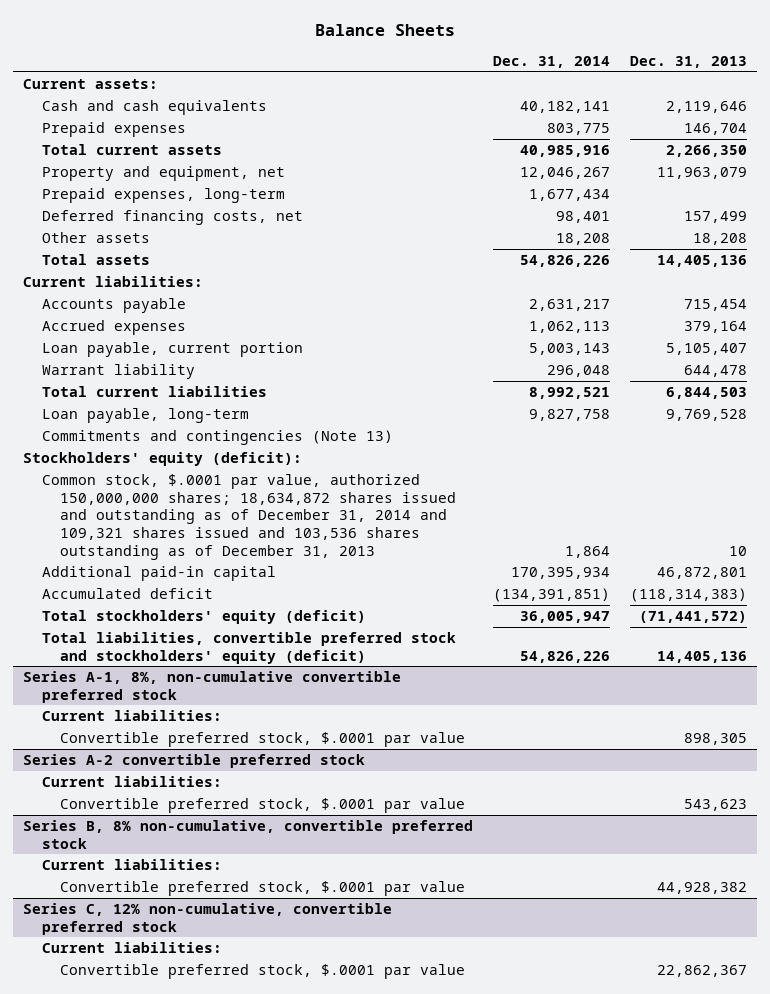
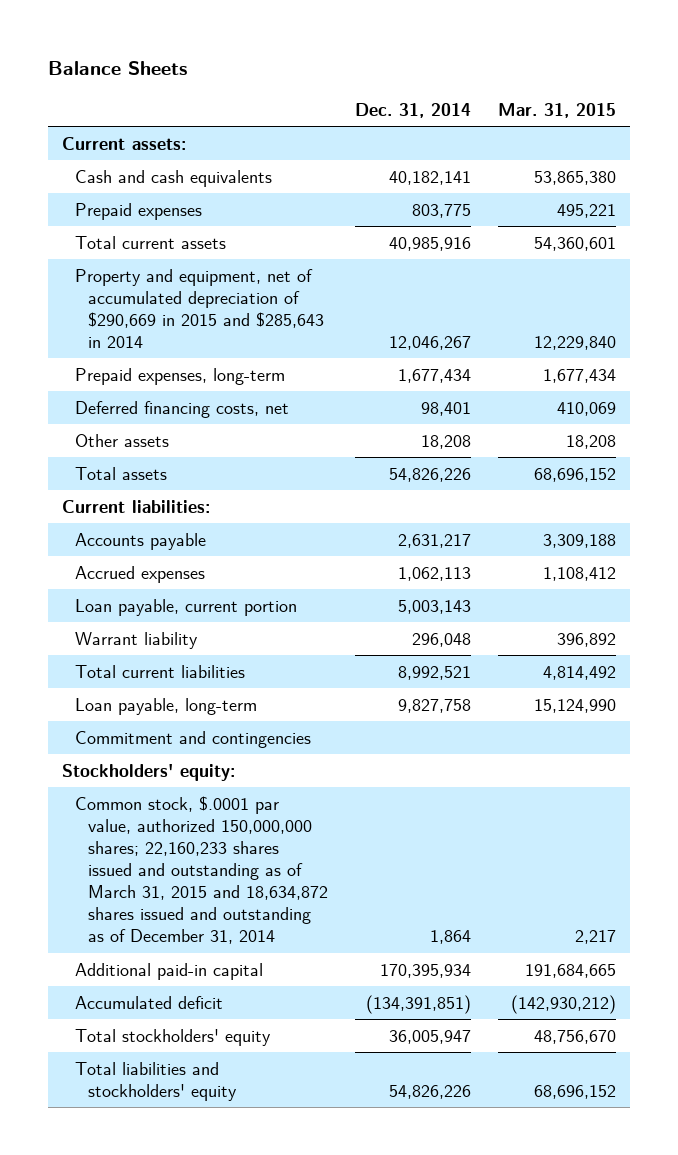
[629,56,747,69] Dec. 31, 2013 -> none
none -> [498,102,617,118] Mar. 31, 2015
[41,166,285,182] Property and equipment, net -> [74,268,324,348] Property and equipment, net of accumulated depreciation of $290,669 in 2015 and $285,643 in 2014
[41,430,393,446] Commitments and contingencies (Note 13) -> [74,730,311,748] Commitment and contingencies
[23,452,303,467] Stockholders' equity (deficit): -> [62,763,236,781] Stockholders' equity:
[41,474,456,560] Common stock, $.0001 par value, authorized 150,000,000 shares; 18,634,872 shares issued and outstanding as of December 31, 2014 and 109,321 shares issued and 103,536 shares outstanding as of December 31, 2013 -> [74,795,328,945] Common stock, $.0001 par value, authorized 150,000,000 shares; 22,160,233 shares issued and outstanding as of March 31, 2015 and 18,634,872 shares issued and outstanding as of December 31, 2014
[23,671,402,703] Series A-1, 8%, non-cumulative convertible preferred stock -> none
[41,710,222,722] Current liabilities: -> none
[59,732,465,748] Convertible preferred stock, $.0001 par value -> none
[23,754,366,769] Series A-2 convertible preferred stock -> none
[41,776,222,788] Current liabilities: -> none
[59,798,465,814] Convertible preferred stock, $.0001 par value -> none
[23,820,474,849] Series B, 8% non-cumulative, convertible preferred stock -> none
[41,859,222,871] Current liabilities: -> none
[59,881,465,897] Convertible preferred stock, $.0001 par value -> none
[23,903,393,935] Series C, 12% non-cumulative, convertible preferred stock -> none
[41,942,222,954] Current liabilities: -> none
[59,964,465,980] Convertible preferred stock, $.0001 par value -> none
[41,610,366,625] Total stockholders' equity (deficit) -> [74,1028,271,1046] Total stockholders' equity
[41,632,456,664] Total liabilities, convertible preferred stock and stockholders' equity (deficit) -> [74,1061,237,1101] Total liabilities and stockholders' equity

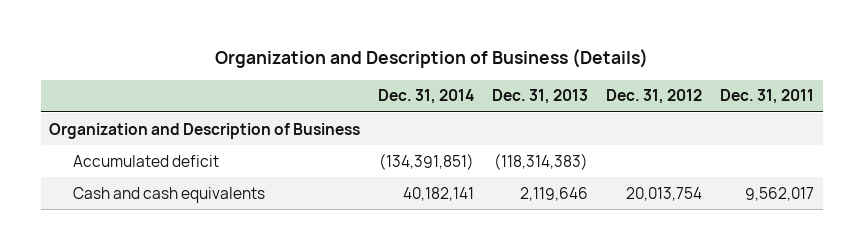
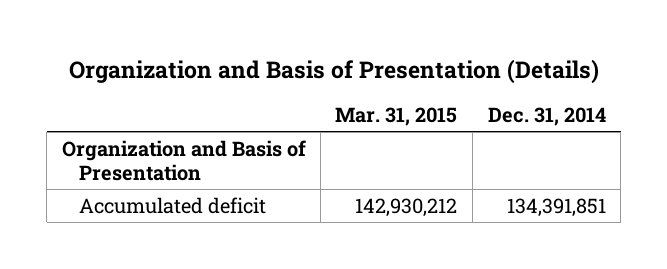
[214,49,648,69] Organization and Description of Business (Details) -> [68,58,599,84] Organization and Basis of Presentation (Details)
[492,89,589,105] Dec. 31, 2013 -> none
[606,89,703,105] Dec. 31, 2012 -> none
[719,89,814,105] Dec. 31, 2011 -> none
none -> [335,106,458,126] Mar. 31, 2015
[73,186,266,203] Cash and cash equivalents -> none
[49,122,361,139] Organization and Description of Business -> [61,139,306,181] Organization and Basis of Presentation
[379,152,475,170] (134,391,851) -> [506,197,606,217] 134,391,851

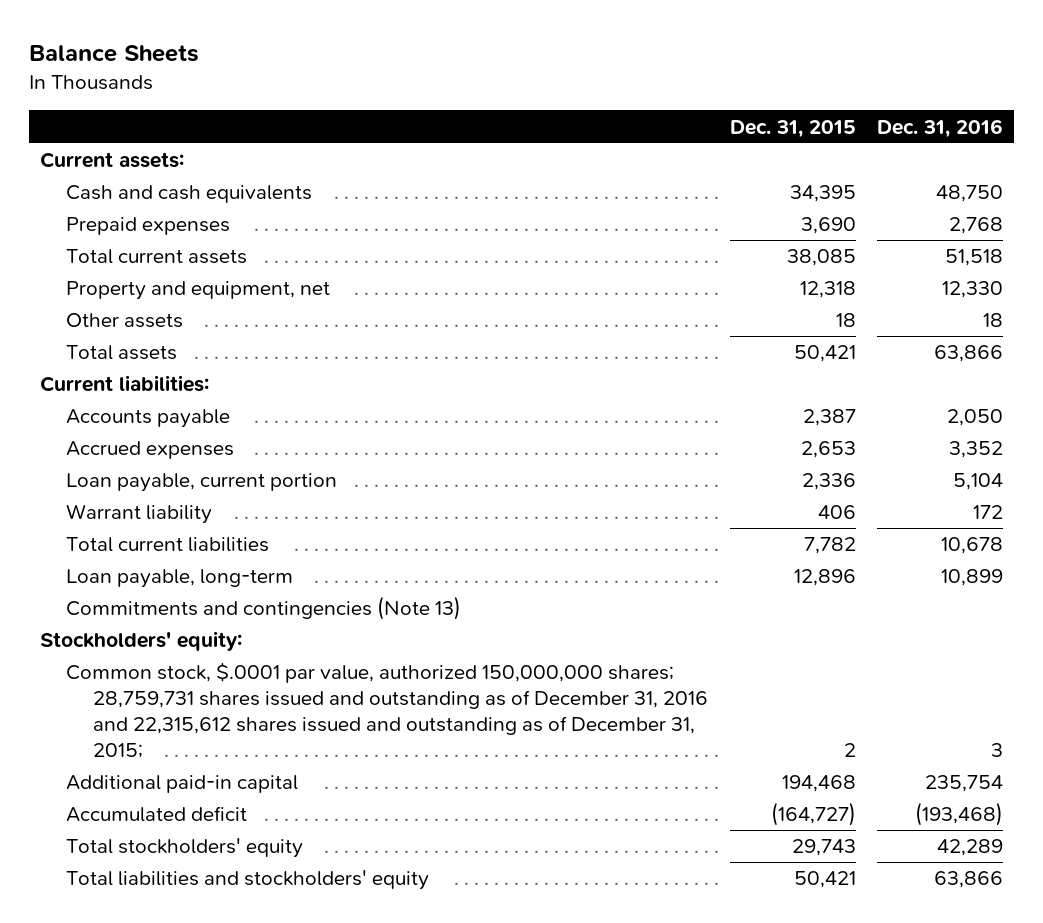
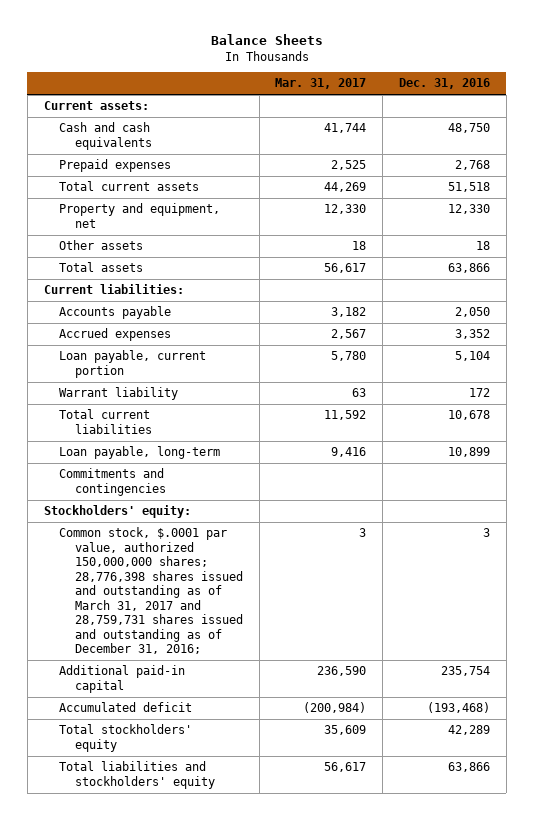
[729,119,856,138] Dec. 31, 2015 -> none
none -> [275,78,367,90] Mar. 31, 2017
[66,596,462,621] Commitments and contingencies (Note 13) -> [59,468,166,496] Commitments and contingencies
[66,662,709,759] Common stock, $.0001 par value, authorized 150,000,000 shares; 28,759,731 shares issued and outstanding as of December 31, 2016 and 22,315,612 shares issued and outstanding as of December 31, 2015; -> [59,527,243,655] Common stock, $.0001 par value, authorized 150,000,000 shares; 28,776,398 shares issued and outstanding as of March 31, 2017 and 28,759,731 shares issued and outstanding as of December 31, 2016;

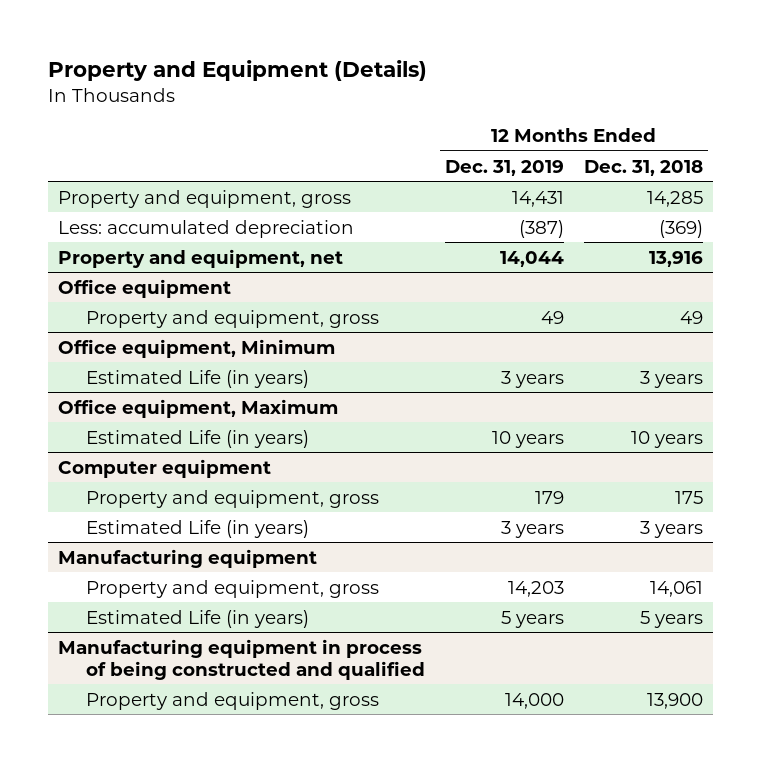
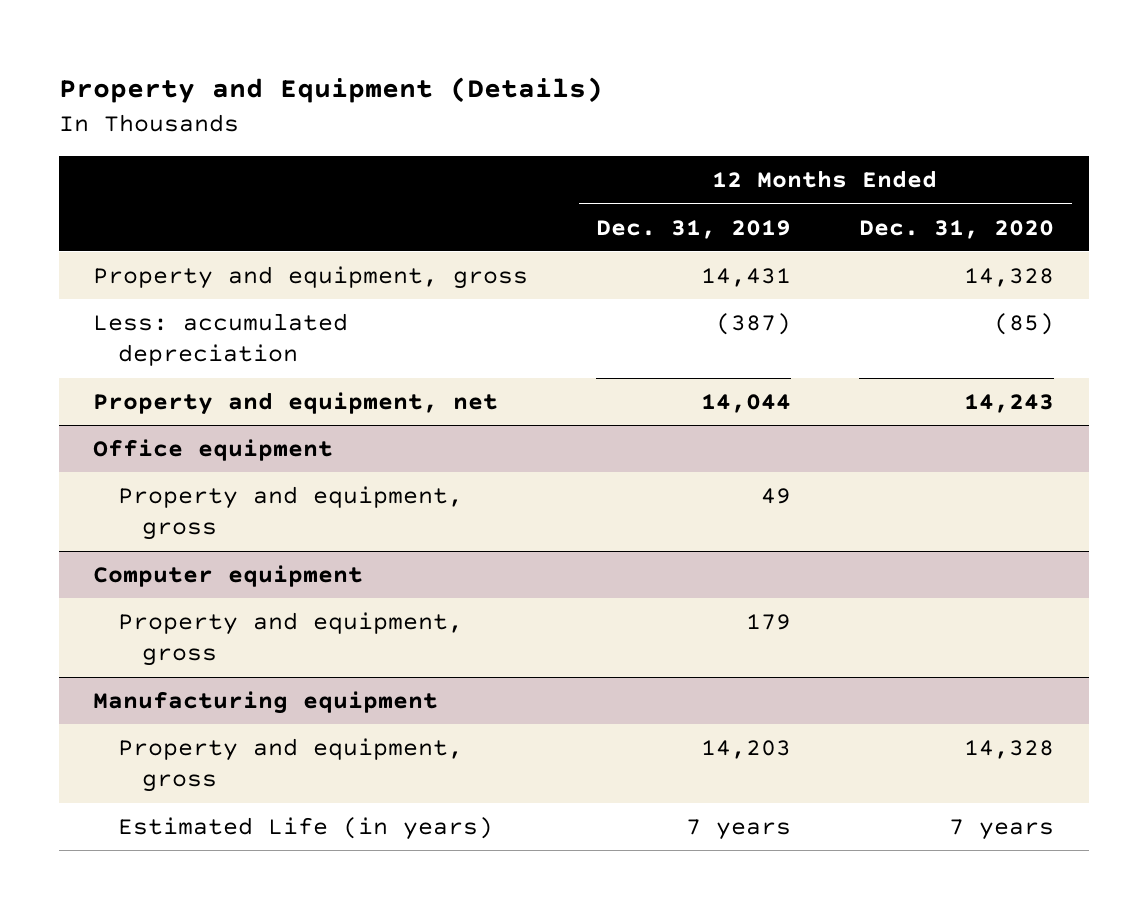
[584,159,704,176] Dec. 31, 2018 -> none
none -> [859,219,1055,239] Dec. 31, 2020
[58,338,336,358] Office equipment, Minimum -> none
[86,369,310,388] Estimated Life (in years) -> none
[58,398,339,418] Office equipment, Maximum -> none
[86,429,310,448] Estimated Life (in years) -> none
[86,519,310,538] Estimated Life (in years) -> none
[58,638,426,680] Manufacturing equipment in process of being constructed and qualified -> none
[86,691,380,710] Property and equipment, gross -> none
[501,610,565,628] 5 years -> [686,819,792,841] 7 years

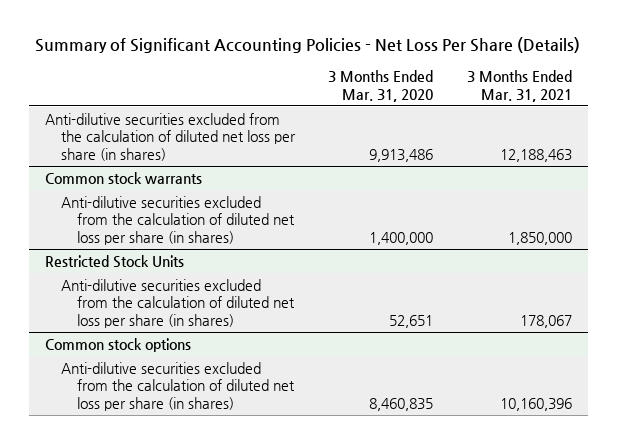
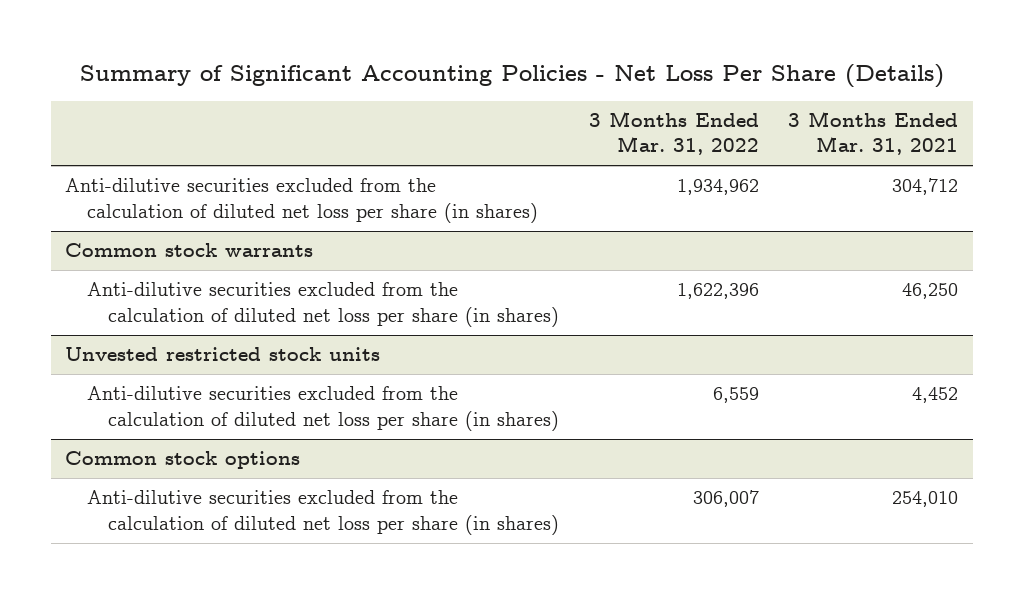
[328,70,434,102] 3 Months Ended Mar. 31, 2020 -> none
none -> [588,110,759,156] 3 Months Ended Mar. 31, 2022
[499,148,572,162] 12,188,463 -> [892,178,959,196] 304,712
[507,231,572,245] 1,850,000 -> [902,283,959,300] 46,250
[45,254,185,268] Restricted Stock Units -> [65,347,381,362] Unvested restricted stock units
[519,314,572,328] 178,067 -> [912,387,959,404] 4,452
[499,397,572,411] 10,160,396 -> [892,491,959,508] 254,010

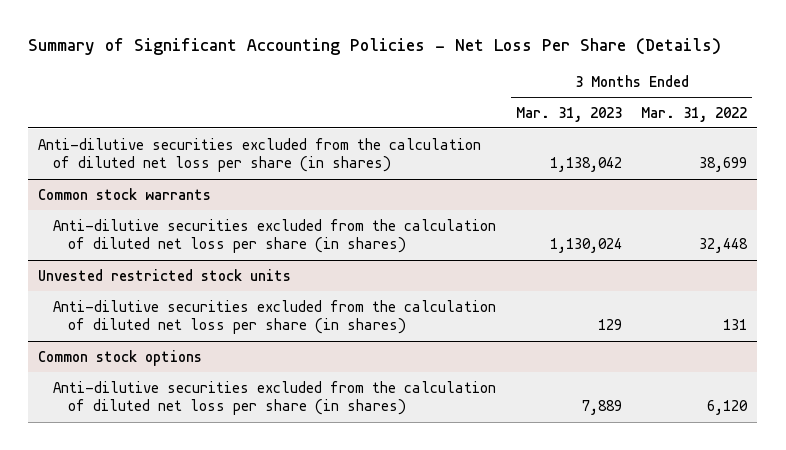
[788,110,959,156] 3 Months Ended Mar. 31, 2021 -> none
none -> [515,106,622,122] Mar. 31, 2023
[676,179,759,196] 1,934,962 -> [699,157,748,173] 38,699
[676,283,759,300] 1,622,396 -> [699,238,749,254] 32,448
[712,387,759,404] 6,559 -> [723,319,748,331] 131
[692,490,759,508] 306,007 -> [707,400,749,416] 6,120

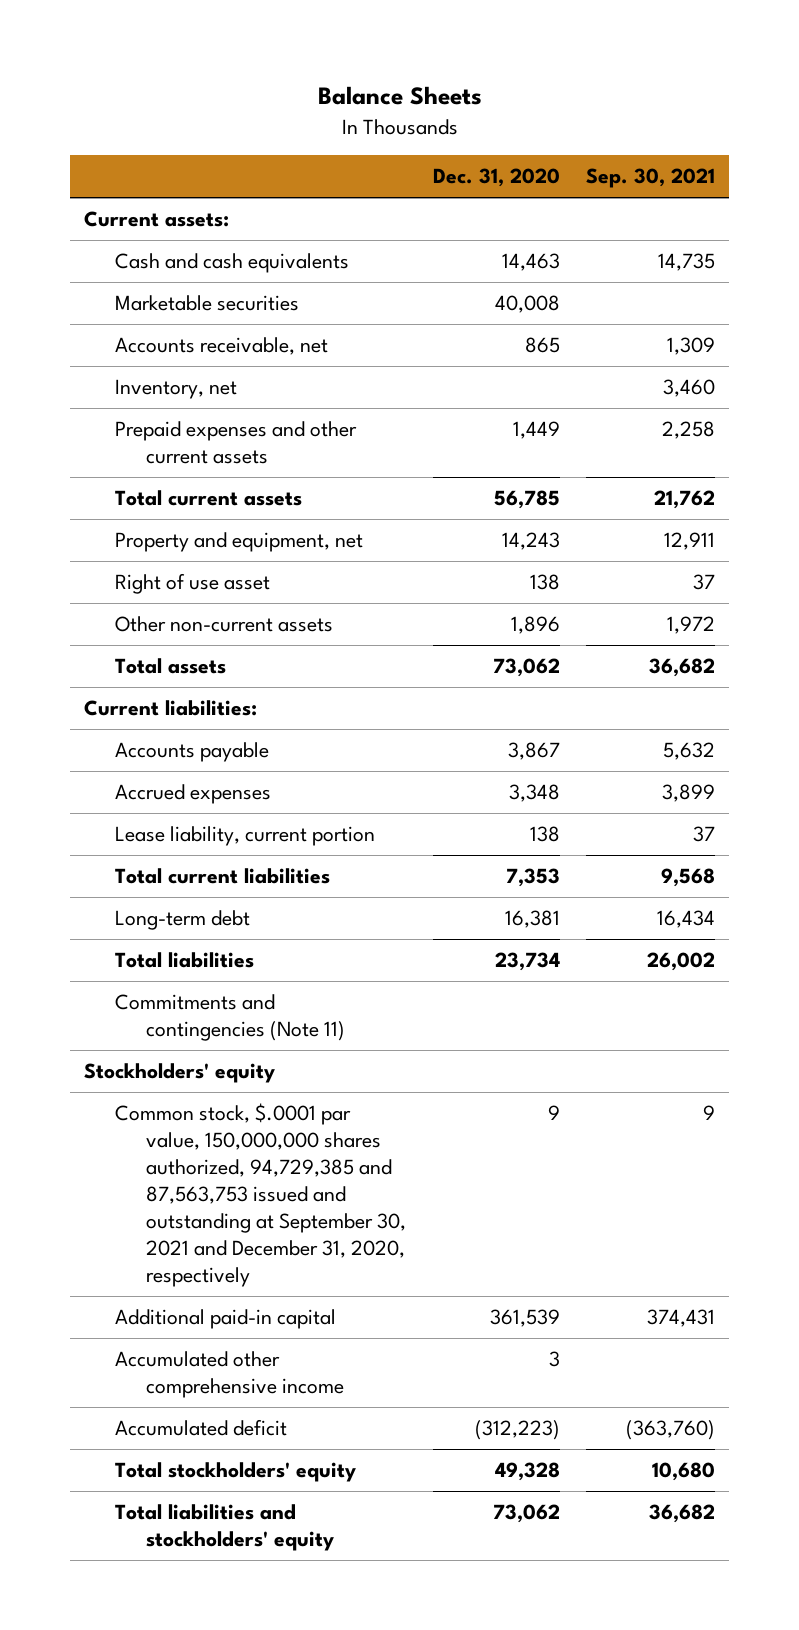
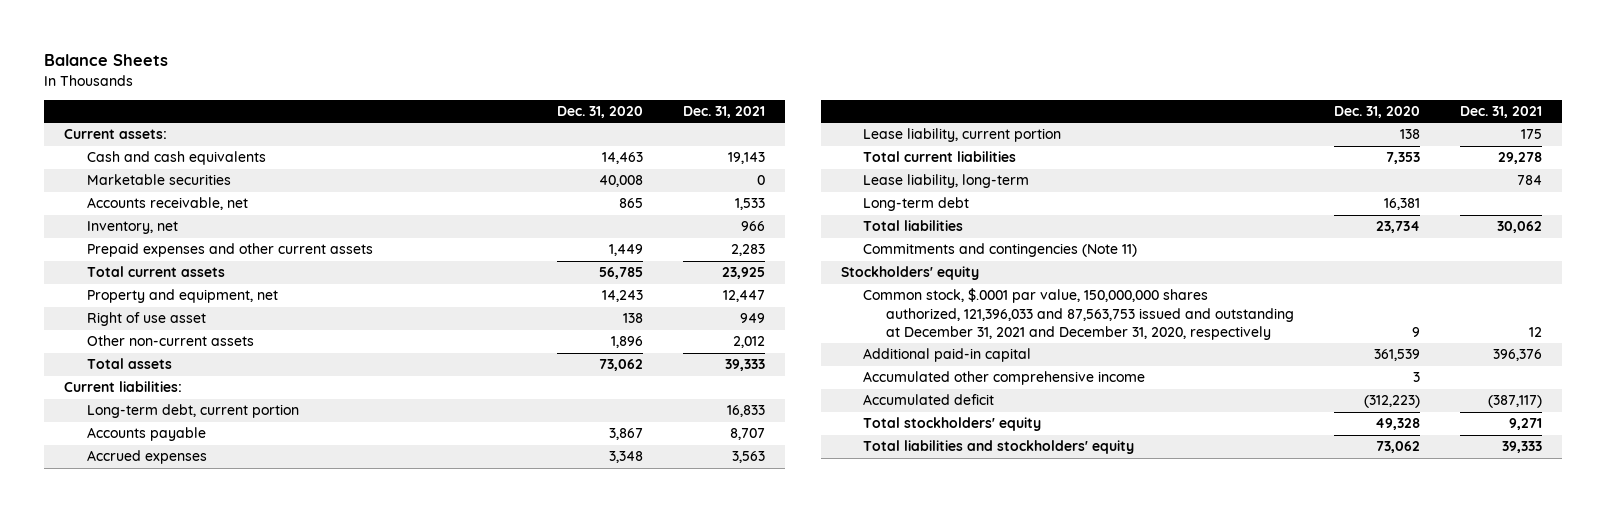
[586,168,716,189] Sep. 30, 2021 -> none
none -> [683,106,766,119] Dec. 31, 2021
none -> [86,404,299,419] Long-term debt, current portion
none -> [863,174,1030,189] Lease liability, long-term
[114,1103,407,1288] Common stock, $.0001 par value, 150,000,000 shares authorized, 94,729,385 and 87,563,753 issued and outstanding at September 30, 2021 and December 31, 2020, respectively -> [863,288,1294,341] Common stock, $.0001 par value, 150,000,000 shares authorized, 121,396,033 and 87,563,753 issued and outstanding at December 31, 2021 and December 31, 2020, respectively

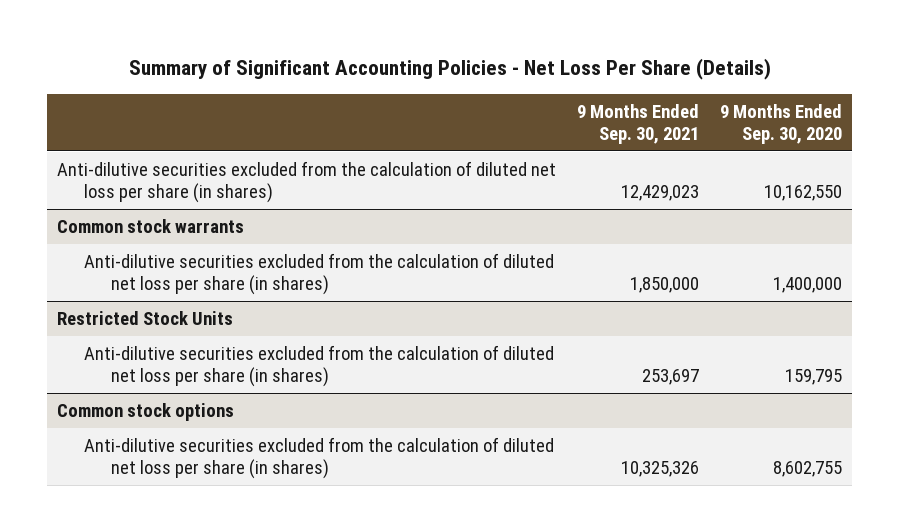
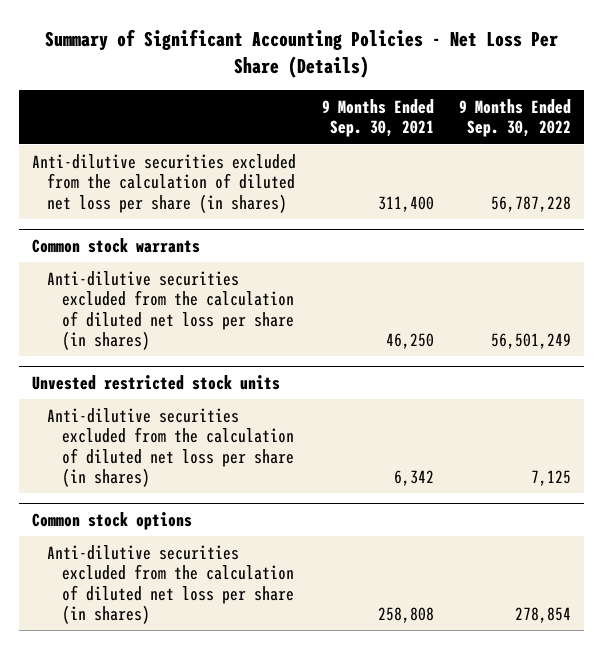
[720,103,843,144] 9 Months Ended Sep. 30, 2020 -> none
none -> [459,98,572,138] 9 Months Ended Sep. 30, 2022
[621,184,700,201] 12,429,023 -> [377,195,434,212] 311,400
[630,276,700,293] 1,850,000 -> [385,332,434,349] 46,250
[57,311,234,326] Restricted Stock Units -> [31,374,280,390] Unvested restricted stock units
[642,368,700,385] 253,697 -> [393,469,434,486] 6,342
[621,460,700,477] 10,325,326 -> [377,606,434,623] 258,808

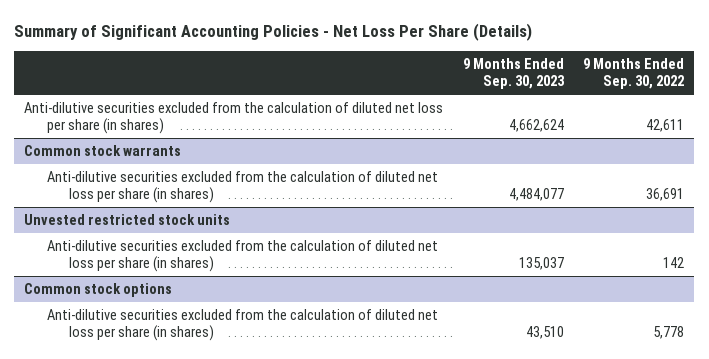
[321,98,434,138] 9 Months Ended Sep. 30, 2021 -> none
none -> [462,58,565,90] 9 Months Ended Sep. 30, 2023
[491,195,572,212] 56,787,228 -> [646,119,685,133] 42,611
[491,332,572,349] 56,501,249 -> [646,188,685,202] 36,691
[531,469,572,486] 7,125 -> [663,257,685,269] 142
[515,606,572,623] 278,854 -> [653,326,685,340] 5,778

